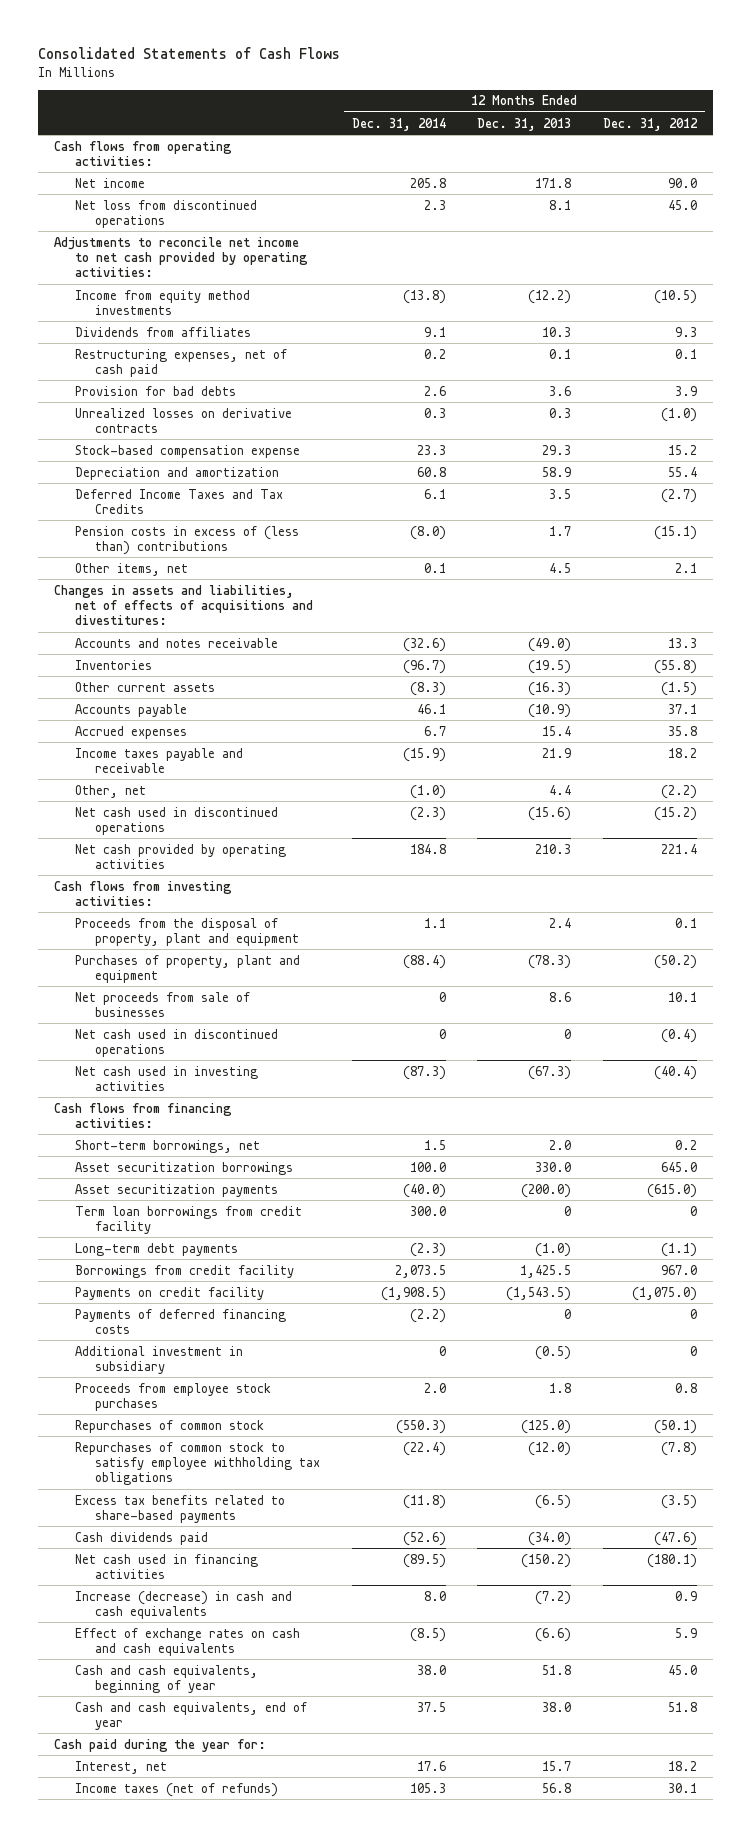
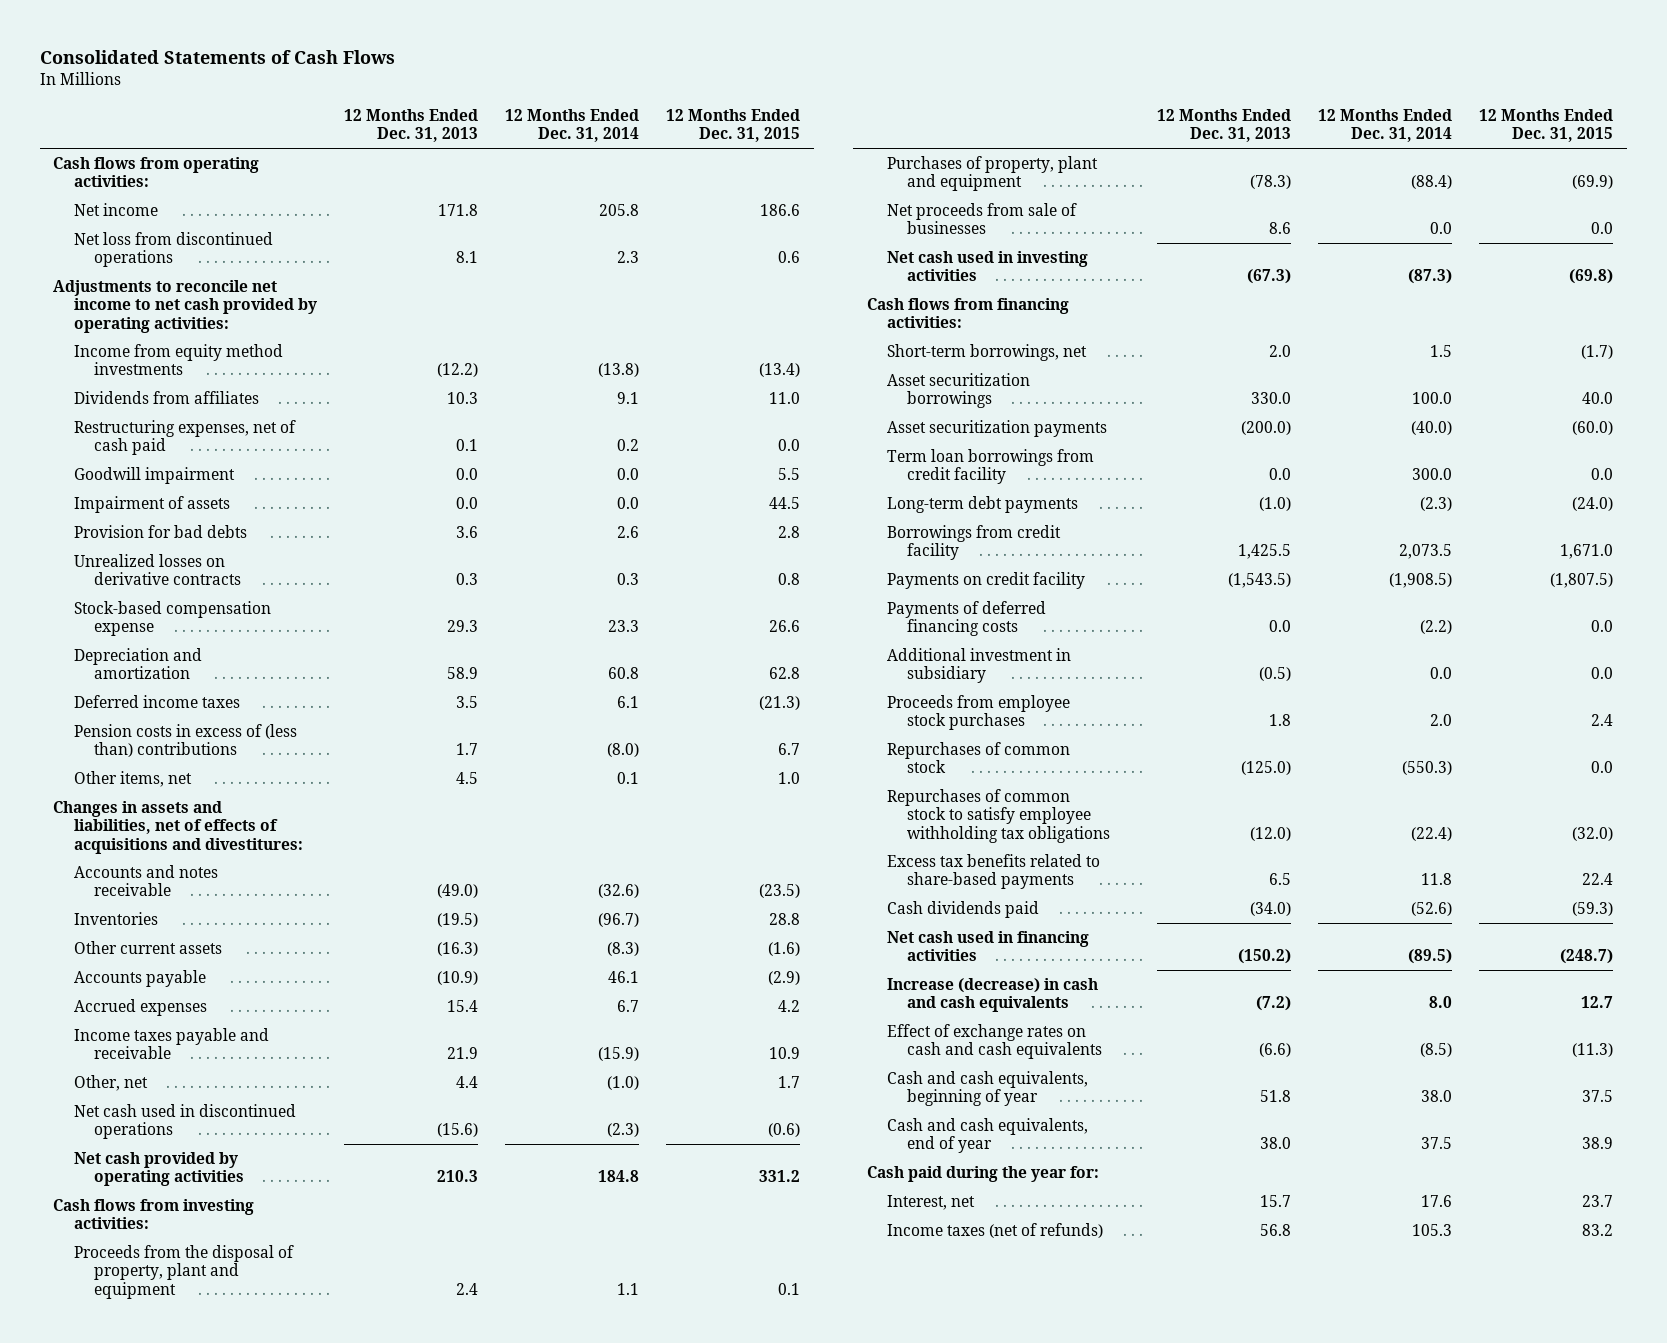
[602,117,698,131] Dec. 31, 2012 -> none
none -> [666,108,801,143] 12 Months Ended Dec. 31, 2015
none -> [73,467,235,485] Goodwill impairment
none -> [73,496,230,514] Impairment of assets
[74,488,283,514] Deferred Income Taxes and Tax Credits -> [73,695,240,709] Deferred income taxes
[74,1028,278,1057] Net cash used in discontinued operations -> none
[438,991,446,1002] 0 -> [1430,222,1453,235] 0.0
[564,1205,572,1216] 0 -> [1268,468,1291,481] 0.0
[564,1308,572,1319] 0 -> [1268,620,1291,633] 0.0
[438,1345,446,1356] 0 -> [1430,667,1453,680] 0.0
[402,1494,446,1509] (11.8) -> [1421,873,1453,886] 11.8
[535,1494,572,1509] (6.5) -> [1268,873,1291,886] 6.5

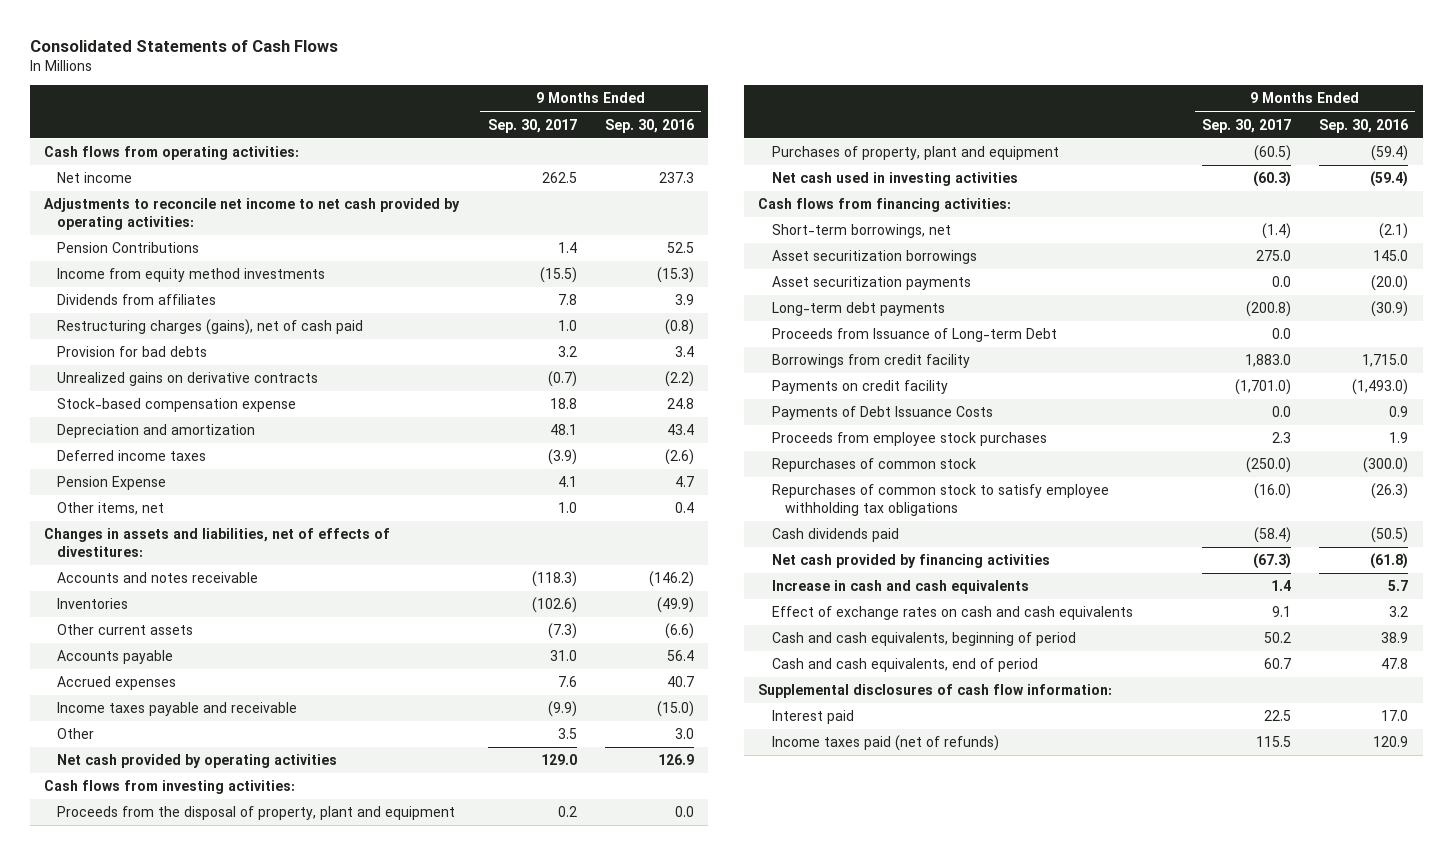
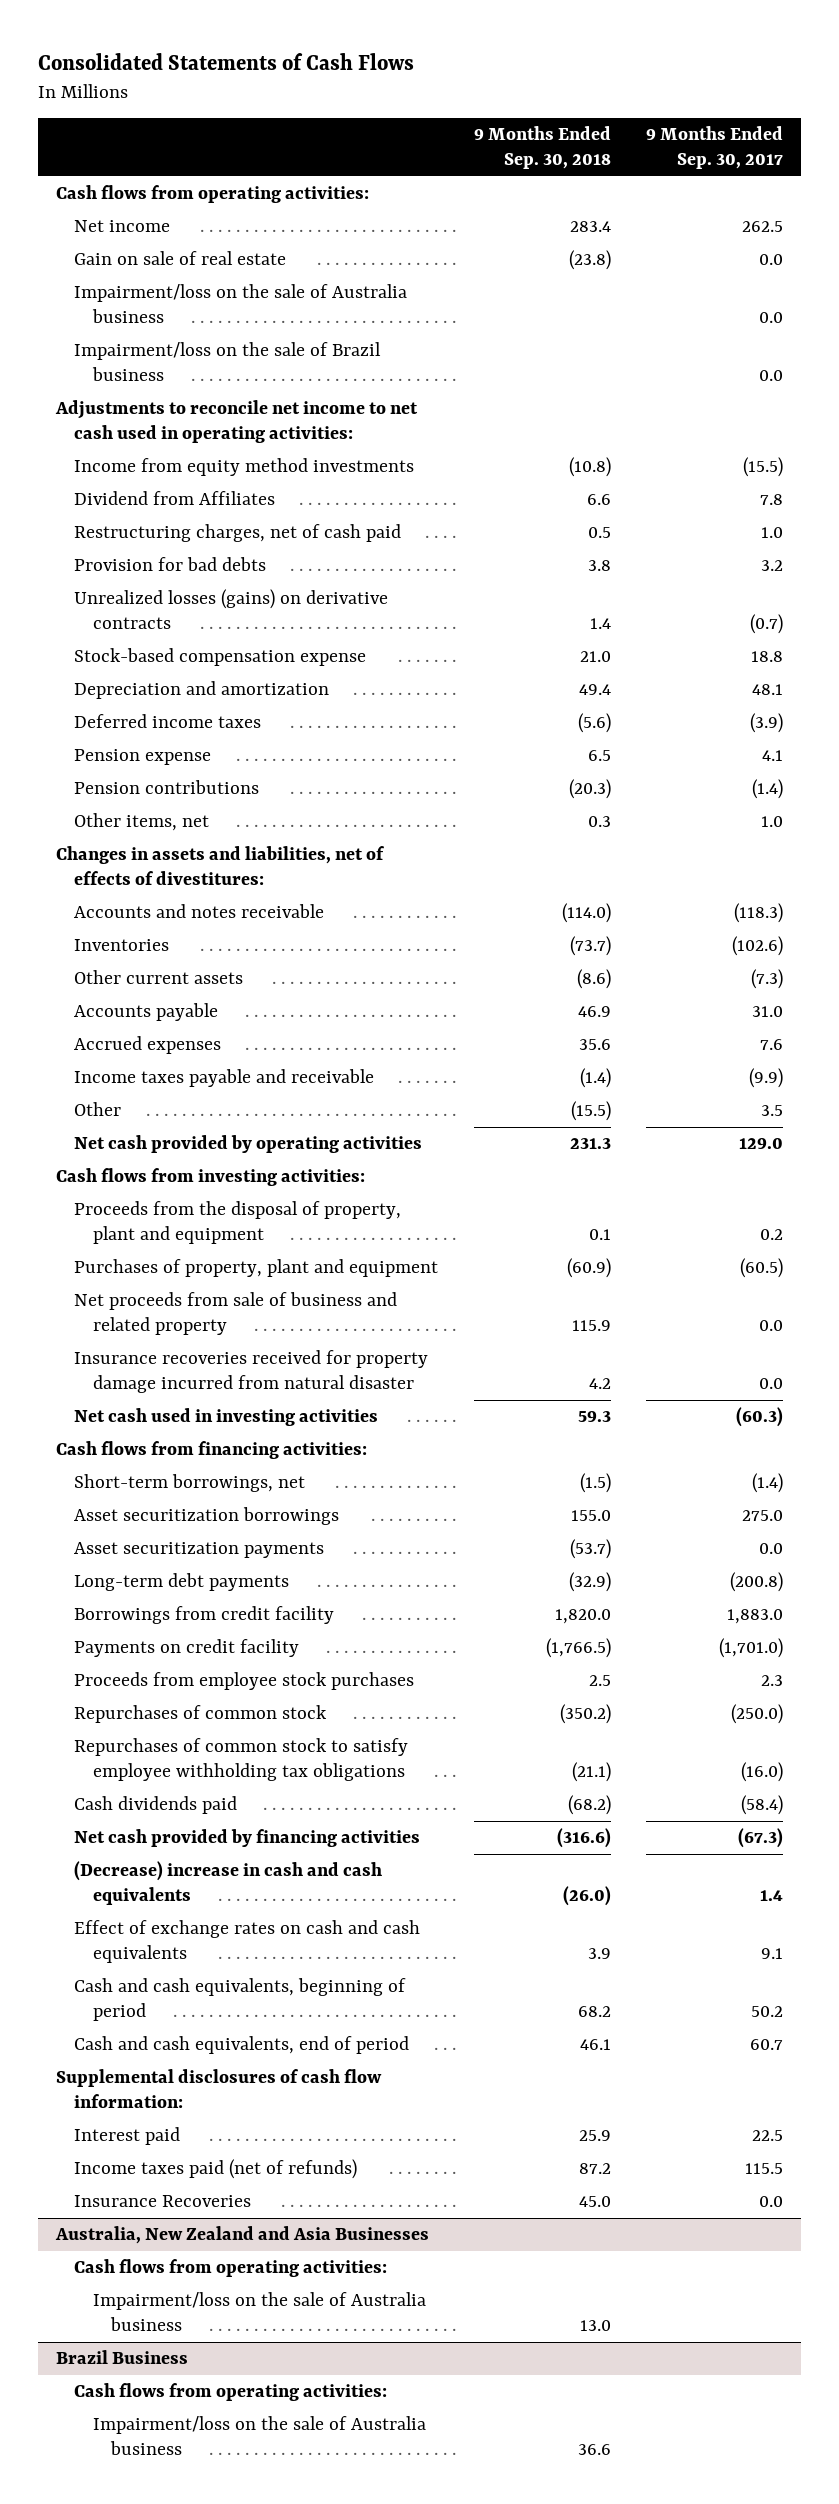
[605,118,695,133] Sep. 30, 2016 -> none
none -> [473,126,611,170] 9 Months Ended Sep. 30, 2018
[57,242,200,254] Pension Contributions -> none
none -> [74,251,287,266] Gain on sale of real estate
none -> [74,284,408,324] Impairment/loss on the sale of Australia business
none -> [74,342,382,382] Impairment/loss on the sale of Brazil business
[43,198,460,230] Adjustments to reconcile net income to net cash provided by operating activities: -> [55,400,419,444] Adjustments to reconcile net income to net cash used in operating activities:
[57,294,217,306] Dividends from affiliates -> [74,491,276,506] Dividend from Affiliates
[57,319,364,336] Restructuring charges (gains), net of cash paid -> [74,524,402,543] Restructuring charges, net of cash paid
[57,372,319,387] Unrealized gains on derivative contracts -> [74,589,389,630] Unrealized losses (gains) on derivative contracts
[57,476,167,491] Pension Expense -> [74,749,212,766] Pension expense
none -> [74,780,260,795] Pension contributions
none -> [74,1292,398,1336] Net proceeds from sale of business and related property
none -> [74,1350,429,1394] Insurance recoveries received for property damage incurred from natural disaster
[771,328,1057,343] Proceeds from Issuance of Long-term Debt -> none
[771,406,993,421] Payments of Debt Issuance Costs -> none
[771,580,1029,595] Increase in cash and cash equivalents -> [74,1861,383,1906] (Decrease) increase in cash and cash equivalents
none -> [74,2195,252,2208] Insurance Recoveries
none -> [55,2226,430,2245] Australia, New Zealand and Asia Businesses
none -> [74,2259,388,2278] Cash flows from operating activities:
none -> [92,2292,426,2332] Impairment/loss on the sale of Australia business
none -> [56,2350,189,2365] Brazil Business
none -> [74,2383,388,2402] Cash flows from operating activities:
none -> [92,2416,426,2456] Impairment/loss on the sale of Australia business

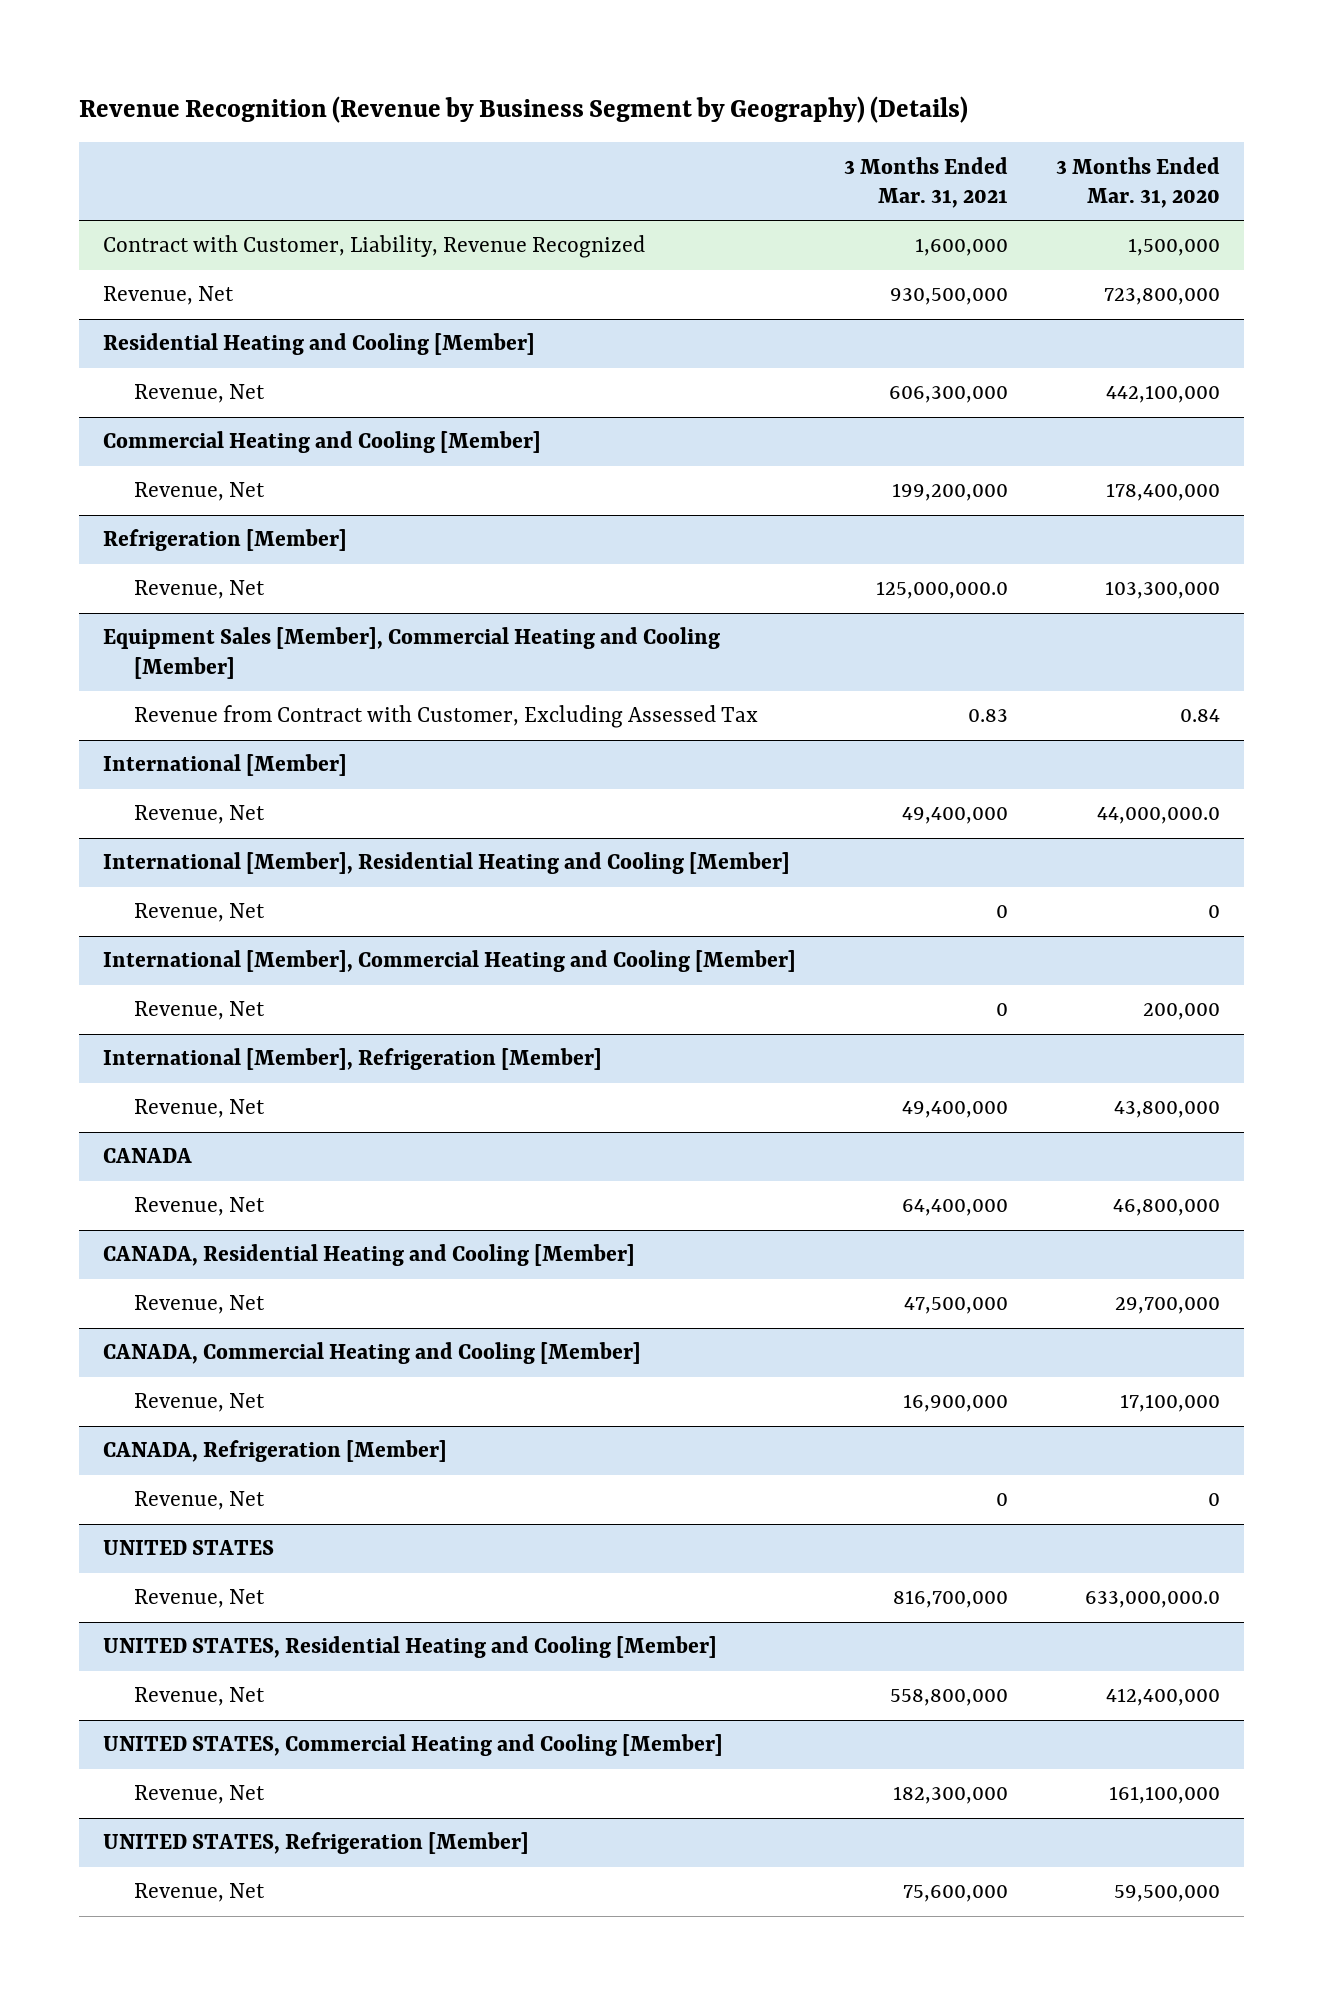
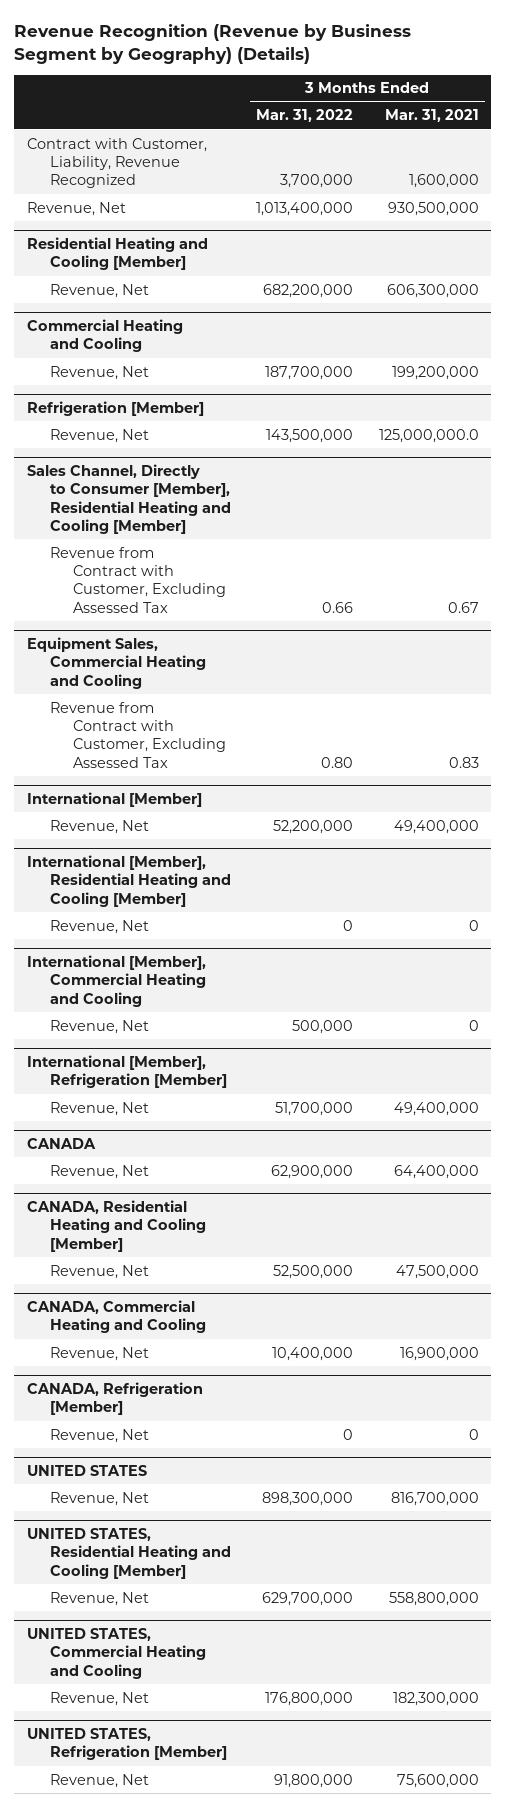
[1056,156,1221,209] 3 Months Ended Mar. 31, 2020 -> none
none -> [256,109,354,123] Mar. 31, 2022
[102,431,541,454] Commercial Heating and Cooling [Member] -> [26,318,183,353] Commercial Heating and Cooling
none -> [26,463,231,535] Sales Channel, Directly to Consumer [Member], Residential Heating and Cooling [Member]
none -> [49,546,227,613] Revenue from Contract with Customer, Excluding Assessed Tax
[102,627,720,679] Equipment Sales [Member], Commercial Heating and Cooling [Member] -> [26,636,206,689] Equipment Sales, Commercial Heating and Cooling
[102,950,796,973] International [Member], Commercial Heating and Cooling [Member] -> [26,954,206,1007] International [Member], Commercial Heating and Cooling
[102,1342,641,1365] CANADA, Commercial Heating and Cooling [Member] -> [26,1299,206,1334] CANADA, Commercial Heating and Cooling
[102,1734,723,1757] UNITED STATES, Commercial Heating and Cooling [Member] -> [26,1627,206,1679] UNITED STATES, Commercial Heating and Cooling

